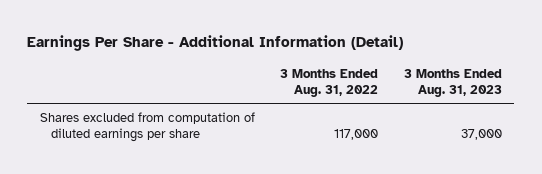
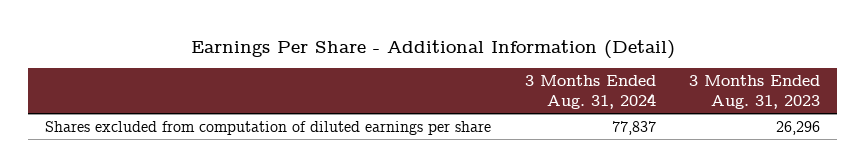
[280,68,379,98] 3 Months Ended Aug. 31, 2022 -> none
none -> [524,75,656,110] 3 Months Ended Aug. 31, 2024
[460,129,502,141] 37,000 -> [776,121,821,136] 26,296

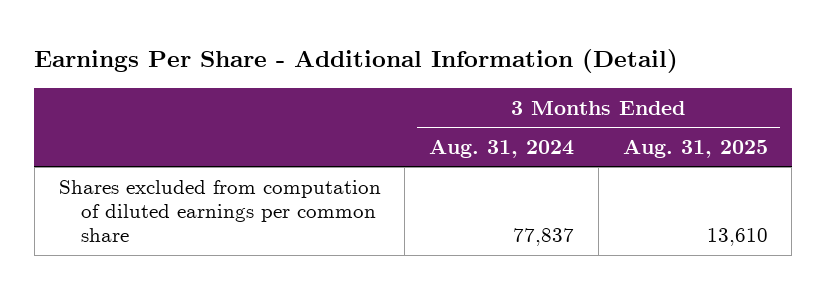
[689,75,821,110] 3 Months Ended Aug. 31, 2023 -> none
none -> [622,138,768,158] Aug. 31, 2025
[45,121,492,136] Shares excluded from computation of diluted earnings per share -> [58,179,381,243] Shares excluded from computation of diluted earnings per common share

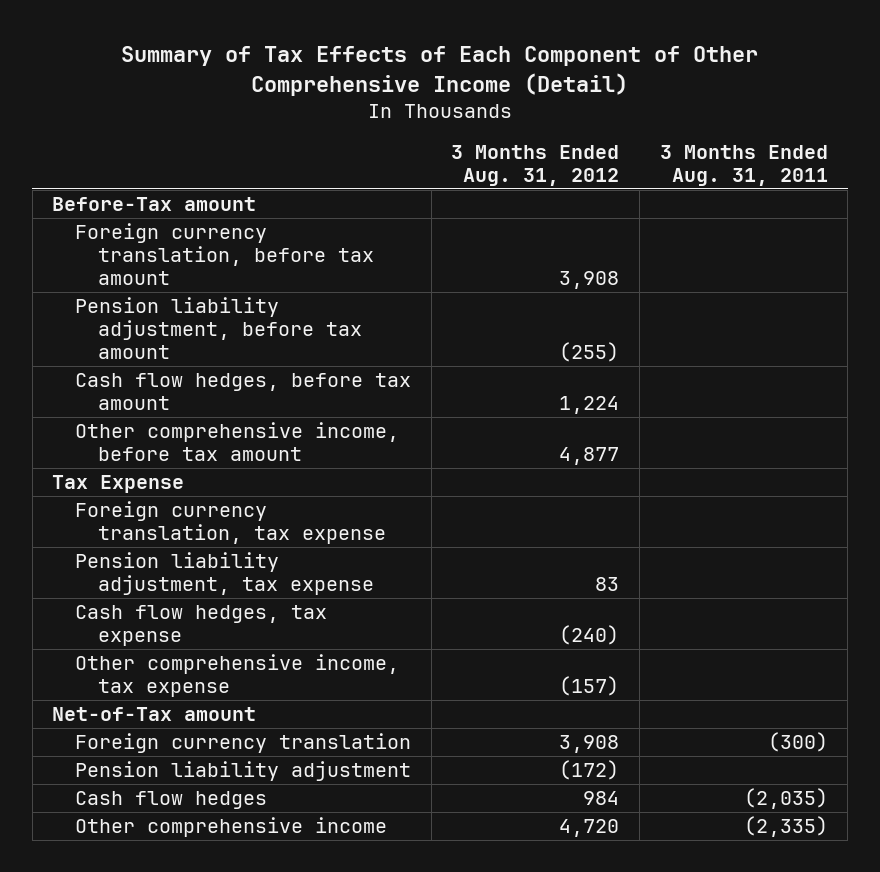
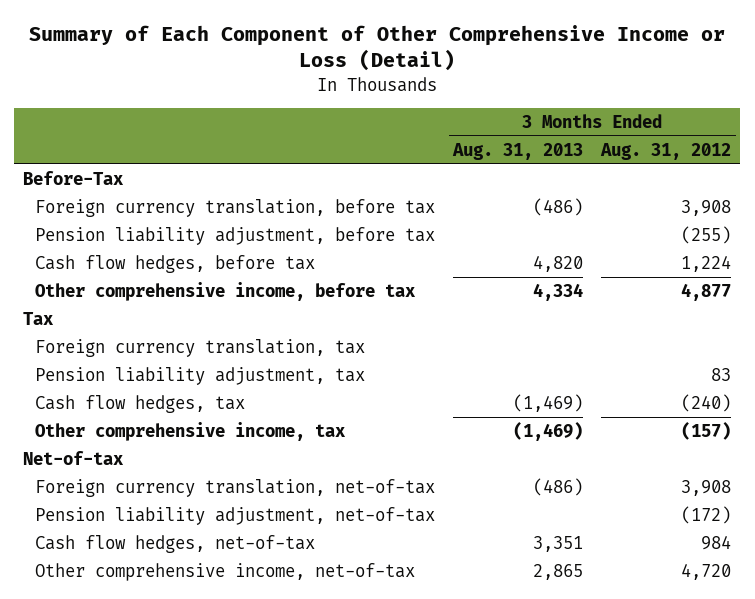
[120,46,758,97] Summary of Tax Effects of Each Component of Other Comprehensive Income (Detail) -> [29,24,726,72] Summary of Each Component of Other Comprehensive Income or Loss (Detail)
[659,144,828,186] 3 Months Ended Aug. 31, 2011 -> none
none -> [452,142,584,160] Aug. 31, 2013
[52,197,257,212] Before-Tax amount -> [23,170,125,185] Before-Tax
[75,223,374,286] Foreign currency translation, before tax amount -> [35,198,436,217] Foreign currency translation, before tax
[75,297,362,360] Pension liability adjustment, before tax amount -> [35,226,436,245] Pension liability adjustment, before tax
[75,373,412,411] Cash flow hedges, before tax amount -> [35,254,316,273] Cash flow hedges, before tax
[75,422,400,462] Other comprehensive income, before tax amount -> [35,281,417,301] Other comprehensive income, before tax
[52,475,185,494] Tax Expense -> [23,311,55,325] Tax
[75,501,386,545] Foreign currency translation, tax expense -> [35,338,366,357] Foreign currency translation, tax
[75,552,374,596] Pension liability adjustment, tax expense -> [35,366,366,385] Pension liability adjustment, tax
[75,605,328,647] Cash flow hedges, tax expense -> [35,394,246,413] Cash flow hedges, tax
[75,654,400,698] Other comprehensive income, tax expense -> [35,421,347,441] Other comprehensive income, tax
[52,707,257,722] Net-of-Tax amount -> [23,450,125,465] Net-of-tax
[75,733,412,754] Foreign currency translation -> [35,478,436,497] Foreign currency translation, net-of-tax
[75,761,412,782] Pension liability adjustment -> [35,506,436,525] Pension liability adjustment, net-of-tax
[75,791,268,810] Cash flow hedges -> [35,534,316,553] Cash flow hedges, net-of-tax
[75,817,388,838] Other comprehensive income -> [35,562,416,581] Other comprehensive income, net-of-tax

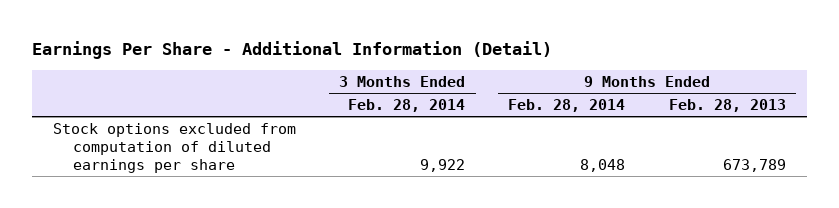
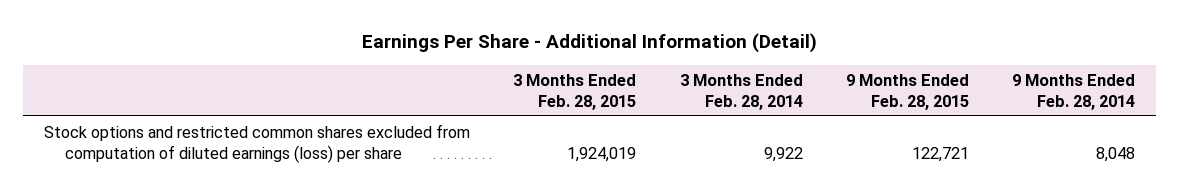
[668,99,786,113] Feb. 28, 2013 -> none
none -> [513,73,637,110] 3 Months Ended Feb. 28, 2015
none -> [845,73,969,110] 9 Months Ended Feb. 28, 2015
[53,123,297,173] Stock options excluded from computation of diluted earnings per share -> [44,123,471,163] Stock options and restricted common shares excluded from computation of diluted earnings (loss) per share

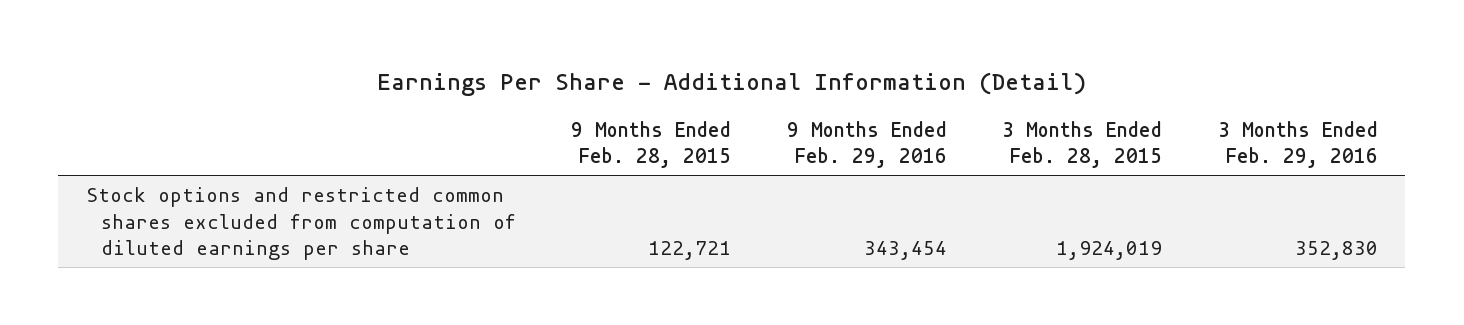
[679,73,803,110] 3 Months Ended Feb. 28, 2014 -> none
[1011,73,1135,110] 9 Months Ended Feb. 28, 2014 -> none
none -> [786,120,947,168] 9 Months Ended Feb. 29, 2016
none -> [1217,120,1378,168] 3 Months Ended Feb. 29, 2016
[44,123,471,163] Stock options and restricted common shares excluded from computation of diluted earnings (loss) per share -> [86,187,516,260] Stock options and restricted common shares excluded from computation of diluted earnings per share

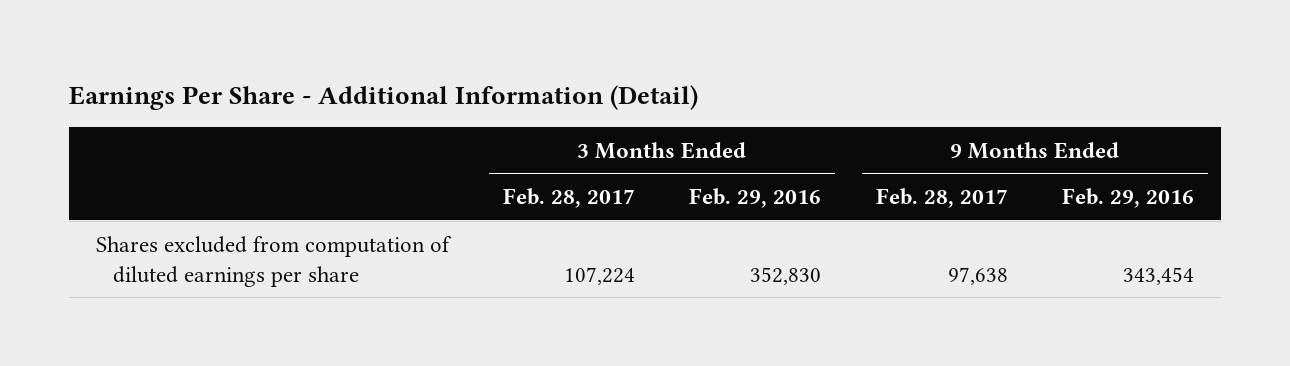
[571,120,732,168] 9 Months Ended Feb. 28, 2015 -> none
[1002,120,1163,168] 3 Months Ended Feb. 28, 2015 -> none
none -> [503,188,636,209] Feb. 28, 2017
none -> [875,188,1008,209] Feb. 28, 2017
[86,187,516,260] Stock options and restricted common shares excluded from computation of diluted earnings per share -> [95,235,452,287] Shares excluded from computation of diluted earnings per share

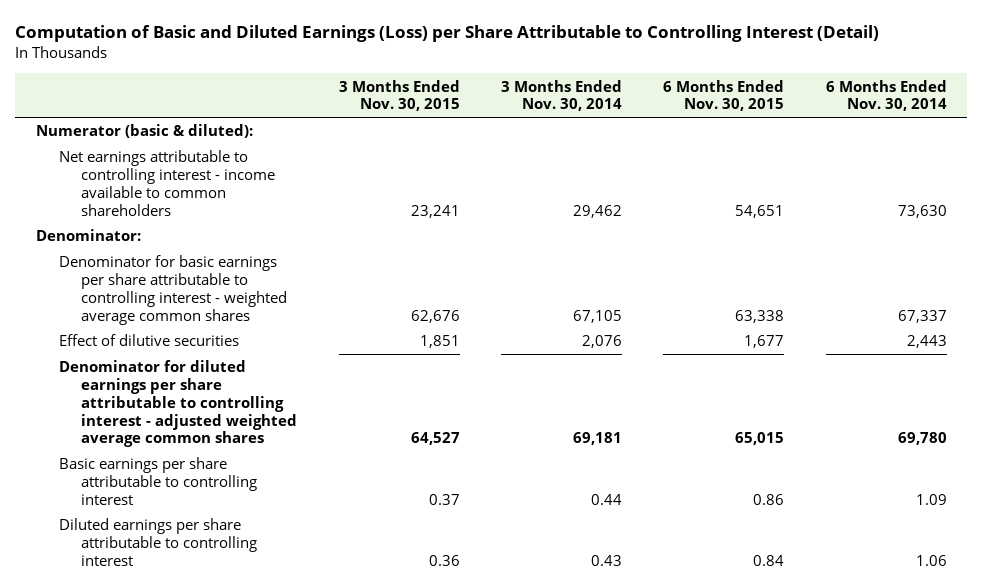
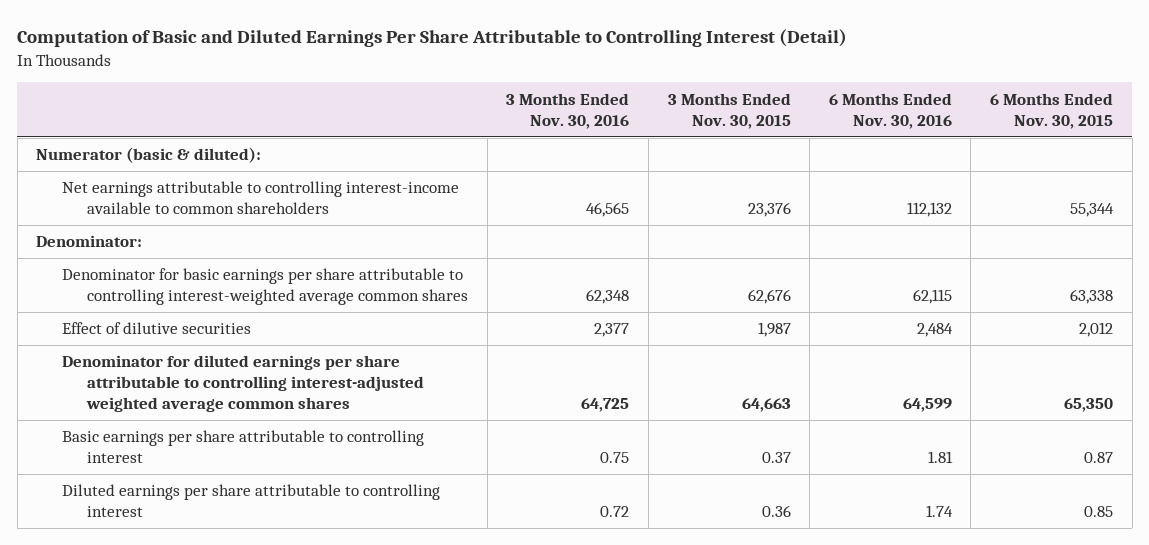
[14,25,879,43] Computation of Basic and Diluted Earnings (Loss) per Share Attributable to Controlling Interest (Detail) -> [17,29,848,48] Computation of Basic and Diluted Earnings Per Share Attributable to Controlling Interest (Detail)
[501,79,623,112] 3 Months Ended Nov. 30, 2014 -> none
[825,79,947,112] 6 Months Ended Nov. 30, 2014 -> none
none -> [506,92,630,129] 3 Months Ended Nov. 30, 2016
none -> [828,92,952,129] 6 Months Ended Nov. 30, 2016
[58,150,276,216] Net earnings attributable to controlling interest - income available to common shareholders -> [61,181,459,215] Net earnings attributable to controlling interest-income available to common shareholders
[410,204,460,218] 23,241 -> [747,202,791,218] 23,376
[735,204,785,218] 54,651 -> [1069,203,1114,218] 55,344
[58,255,288,325] Denominator for basic earnings per share attributable to controlling interest - weighted average common shares -> [61,268,469,306] Denominator for basic earnings per share attributable to controlling interest-weighted average common shares
[419,335,460,349] 1,851 -> [757,322,791,338] 1,987
[744,335,785,349] 1,677 -> [1078,322,1113,338] 2,012
[58,360,298,448] Denominator for diluted earnings per share attributable to controlling interest - adjusted weighted average common shares -> [61,355,425,413] Denominator for diluted earnings per share attributable to controlling interest-adjusted weighted average common shares
[410,432,460,446] 64,527 -> [741,398,791,413] 64,663
[735,432,785,446] 65,015 -> [1063,398,1113,413] 65,350
[753,493,785,505] 0.86 -> [1083,452,1113,464] 0.87
[753,554,785,566] 0.84 -> [1083,506,1113,518] 0.85

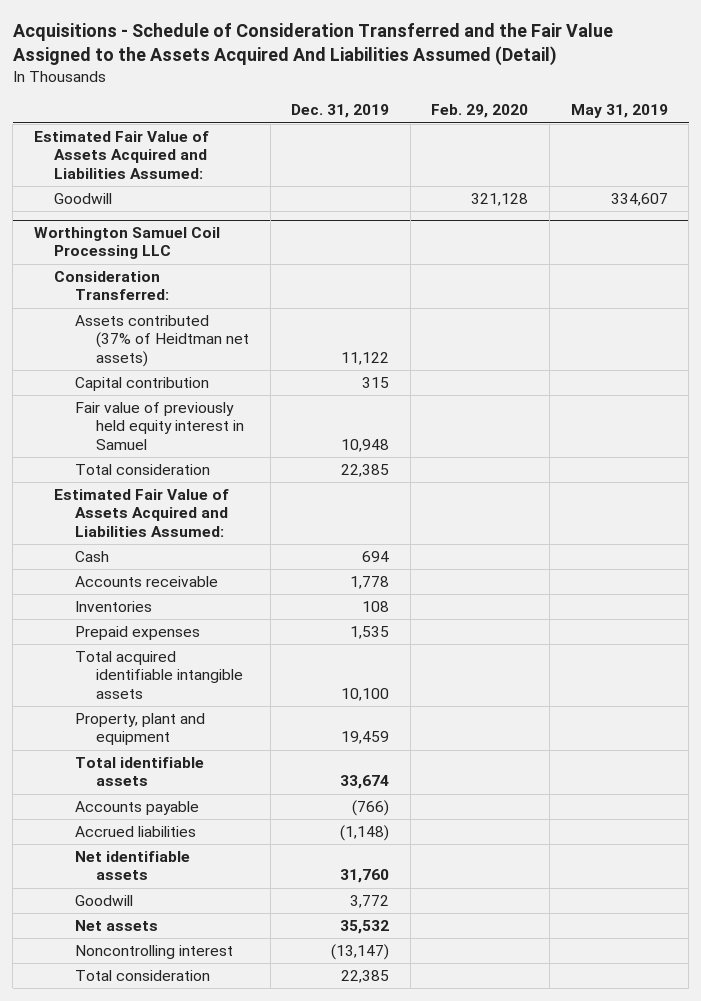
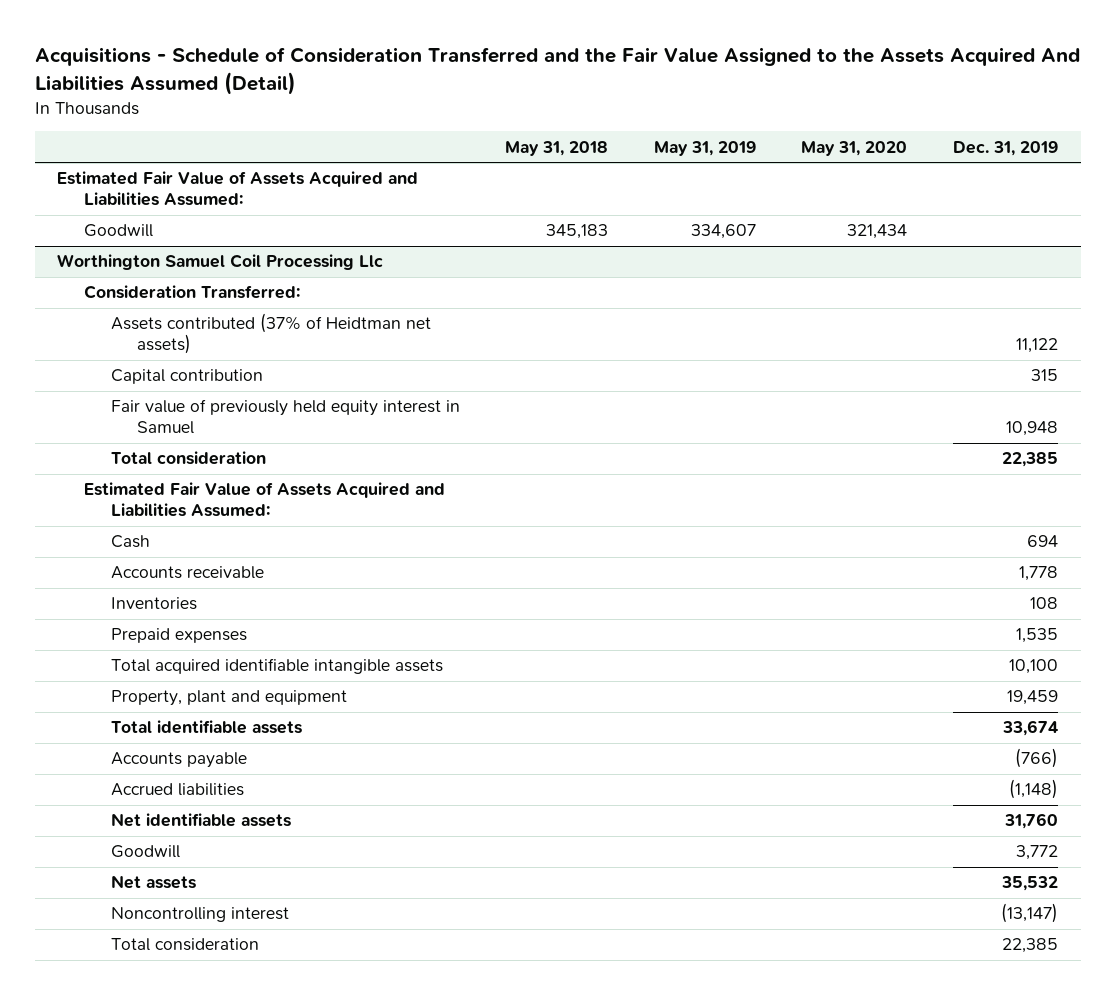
[431,104,529,119] Feb. 29, 2020 -> none
none -> [505,140,609,156] May 31, 2018
none -> [801,140,908,156] May 31, 2020
[33,227,220,260] Worthington Samuel Coil Processing LLC -> [57,254,384,271] Worthington Samuel Coil Processing Llc

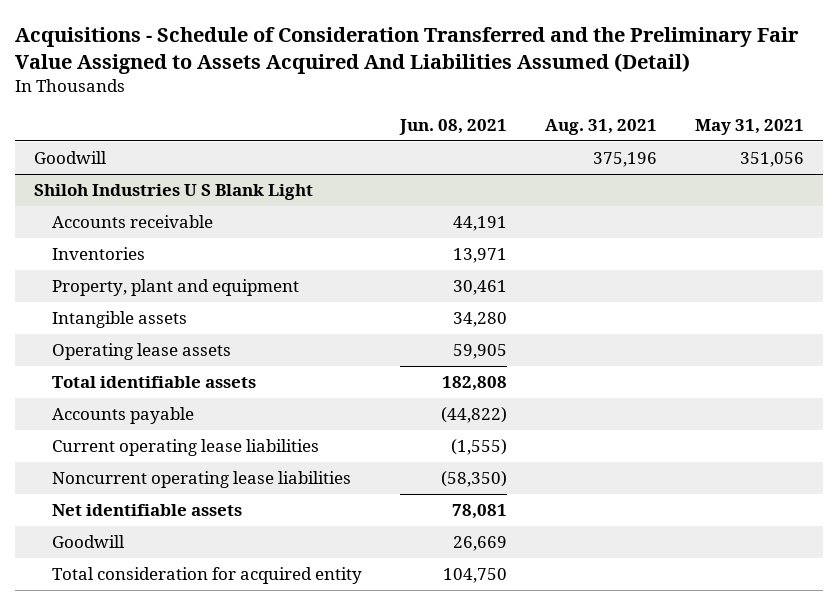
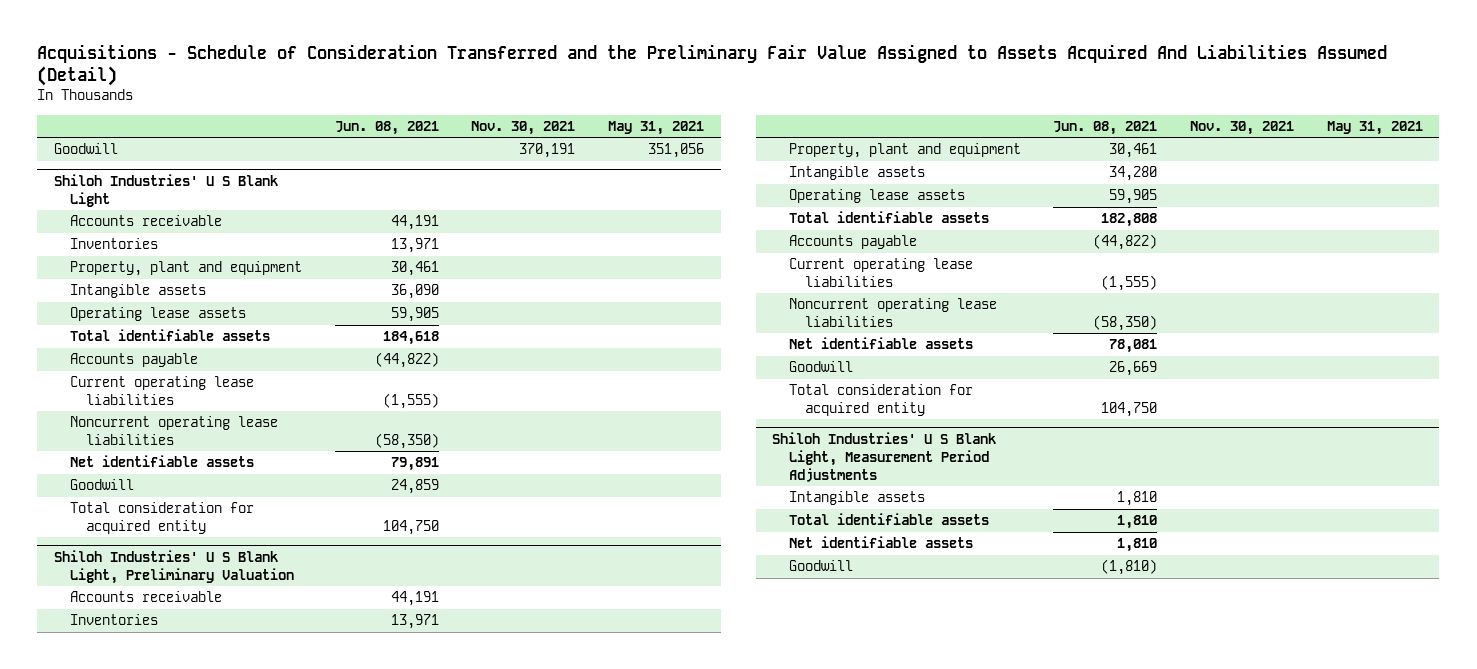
[545,119,658,136] Aug. 31, 2021 -> none
none -> [471,120,576,135] Nov. 30, 2021
[34,183,314,200] Shiloh Industries U S Blank Light -> [53,174,278,207] Shiloh Industries' U S Blank Light
none -> [69,284,206,299] Intangible assets
none -> [69,307,246,322] Operating lease assets
none -> [69,329,270,342] Total identifiable assets
none -> [69,353,198,368] Accounts payable
none -> [69,376,254,406] Current operating lease liabilities
none -> [69,416,278,446] Noncurrent operating lease liabilities
none -> [69,455,254,468] Net identifiable assets
none -> [69,479,134,491] Goodwill
none -> [69,502,254,535] Total consideration for acquired entity
none -> [53,550,294,584] Shiloh Industries' U S Blank Light, Preliminary Valuation
none -> [69,591,222,603] Accounts receivable
none -> [69,614,158,626] Inventories
none -> [788,143,1021,159] Property, plant and equipment
none -> [772,432,997,482] Shiloh Industries' U S Blank Light, Measurement Period Adjustments
none -> [788,491,925,506] Intangible assets
none -> [788,513,989,526] Total identifiable assets
none -> [788,536,973,549] Net identifiable assets
none -> [788,560,853,572] Goodwill

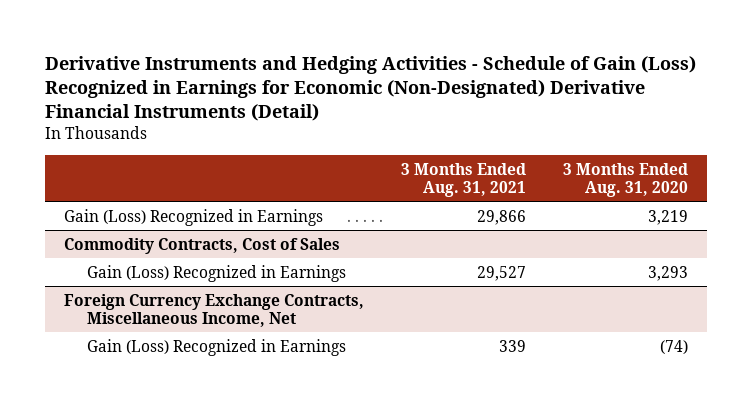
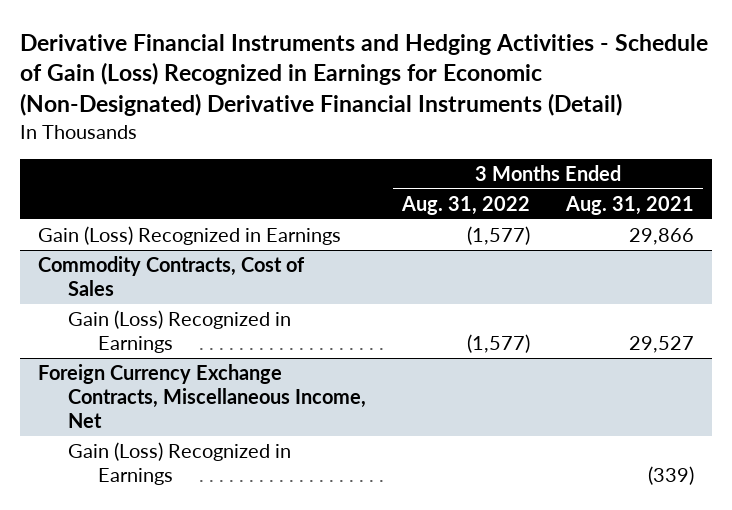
[45,55,697,122] Derivative Instruments and Hedging Activities - Schedule of Gain (Loss) Recognized in Earnings for Economic (Non-Designated) Derivative Financial Instruments (Detail) -> [19,33,708,117] Derivative Financial Instruments and Hedging Activities - Schedule of Gain (Loss) Recognized in Earnings for Economic (Non-Designated) Derivative Financial Instruments (Detail)
[563,162,689,197] 3 Months Ended Aug. 31, 2020 -> none
none -> [401,196,531,216] Aug. 31, 2022
[499,339,527,352] 339 -> [648,466,695,486] (339)

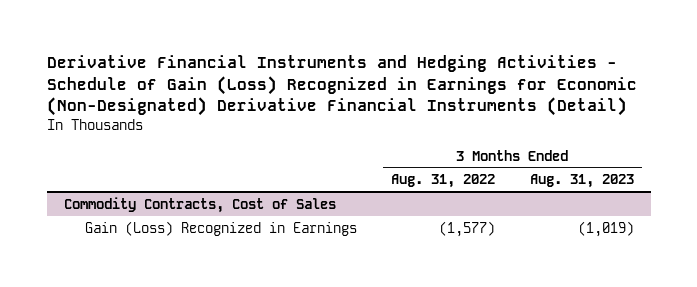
[565,196,695,216] Aug. 31, 2021 -> none
none -> [529,174,634,189] Aug. 31, 2023
[37,226,341,246] Gain (Loss) Recognized in Earnings -> none
[37,364,367,428] Foreign Currency Exchange Contracts, Miscellaneous Income, Net -> none
[68,442,292,486] Gain (Loss) Recognized in Earnings -> none

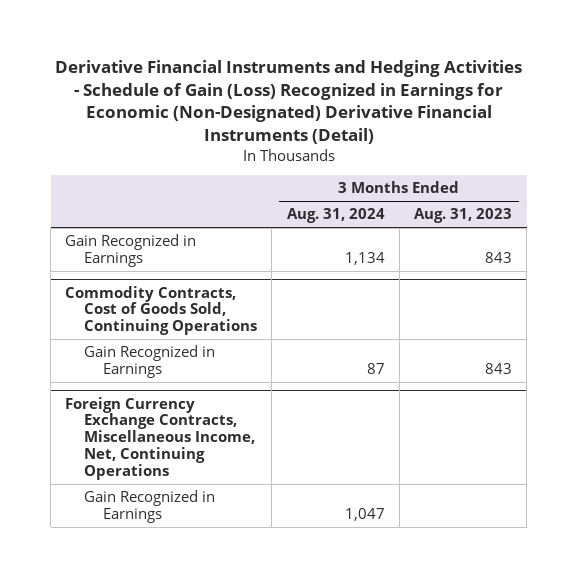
[391,174,496,189] Aug. 31, 2022 -> none
none -> [286,208,385,224] Aug. 31, 2024
[63,196,336,213] Commodity Contracts, Cost of Sales -> none
[84,220,357,236] Gain (Loss) Recognized in Earnings -> [65,234,197,267] Gain Recognized in Earnings
[577,220,634,237] (1,019) -> [484,251,512,263] 843
none -> [65,285,258,336] Commodity Contracts, Cost of Goods Sold, Continuing Operations
none -> [84,345,216,378] Gain Recognized in Earnings
none -> [65,396,256,480] Foreign Currency Exchange Contracts, Miscellaneous Income, Net, Continuing Operations
none -> [84,490,216,523] Gain Recognized in Earnings

